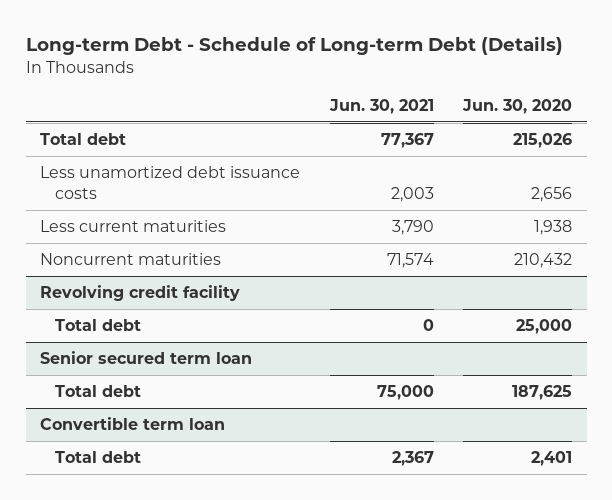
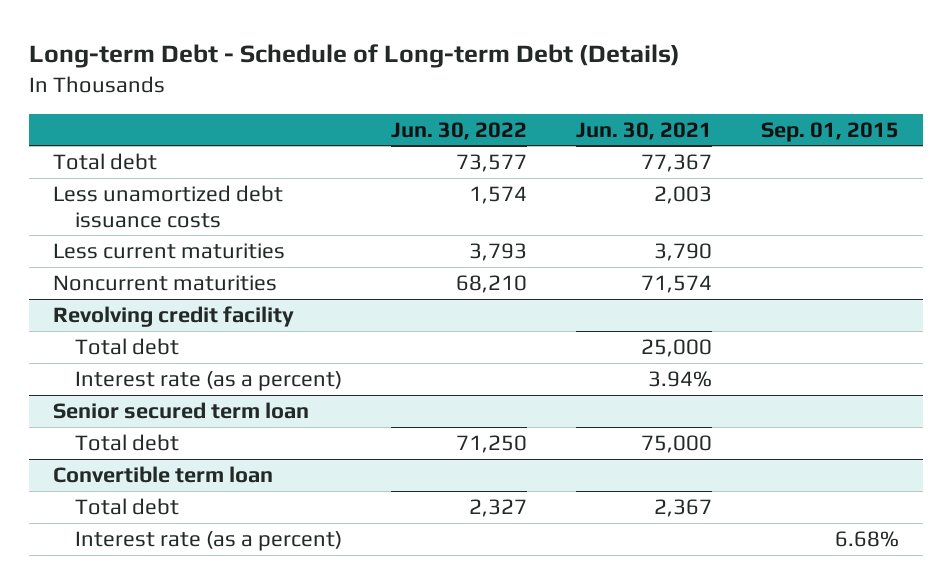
[461,98,572,114] Jun. 30, 2020 -> none
none -> [391,121,528,140] Jun. 30, 2022
none -> [760,121,899,142] Sep. 01, 2015
[422,319,434,332] 0 -> [640,338,712,357] 25,000
none -> [75,370,343,391] Interest rate (as a percent)
none -> [75,530,343,551] Interest rate (as a percent)

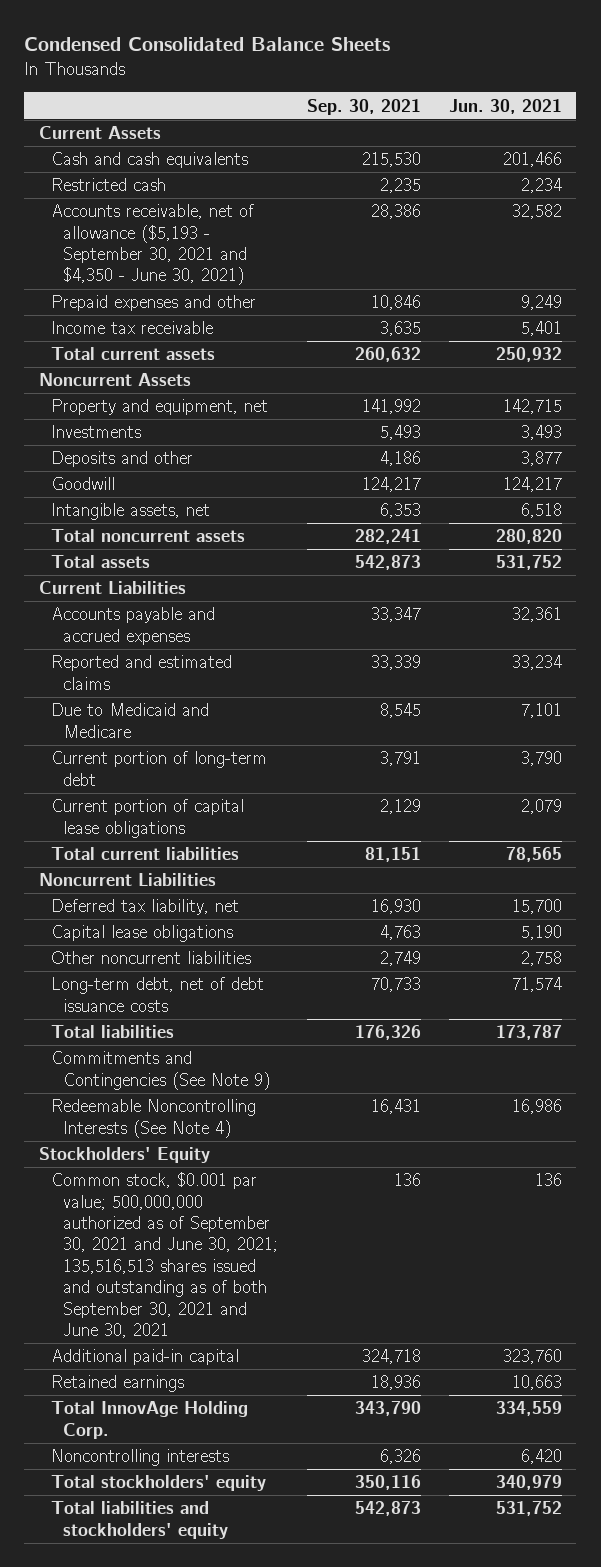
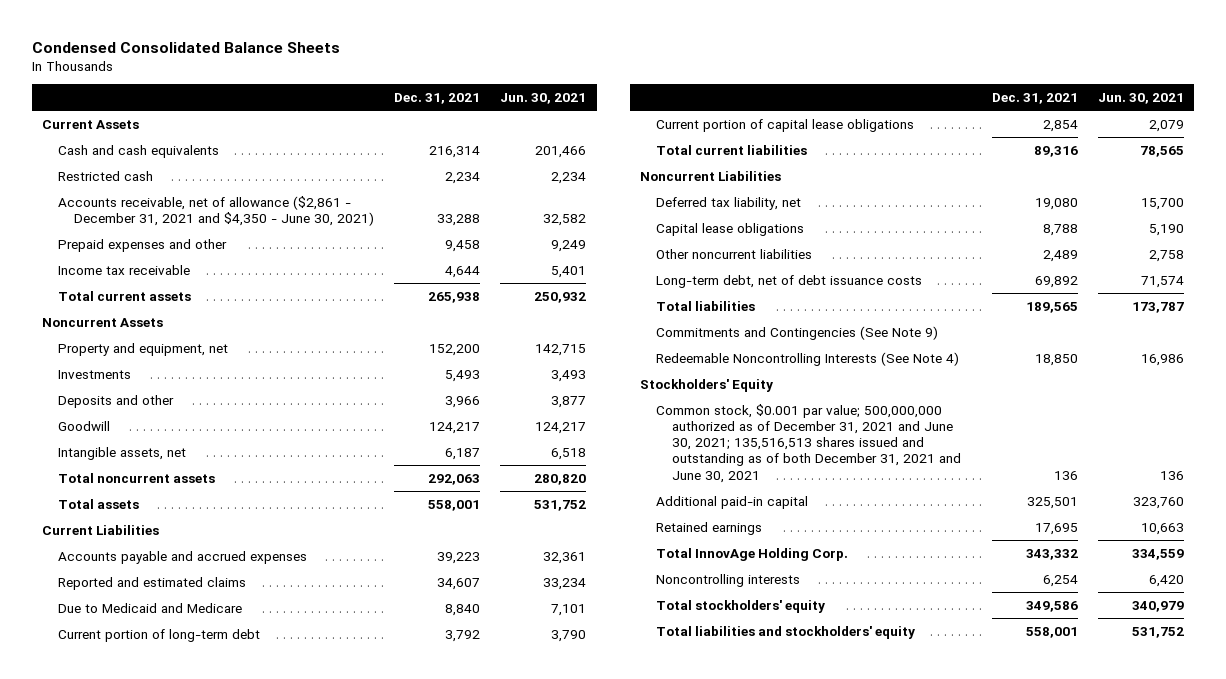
[306,98,421,115] Sep. 30, 2021 -> none
none -> [394,92,481,104] Dec. 31, 2021
[50,204,254,286] Accounts receivable, net of allowance ($5,193 - September 30, 2021 and $4,350 - June 30, 2021) -> [58,195,374,227] Accounts receivable, net of allowance ($2,861 - December 31, 2021 and $4,350 - June 30, 2021)
[50,1172,279,1339] Common stock, $0.001 par value; 500,000,000 authorized as of September 30, 2021 and June 30, 2021; 135,516,513 shares issued and outstanding as of both September 30, 2021 and June 30, 2021 -> [655,403,961,483] Common stock, $0.001 par value; 500,000,000 authorized as of December 31, 2021 and June 30, 2021; 135,516,513 shares issued and outstanding as of both December 31, 2021 and June 30, 2021

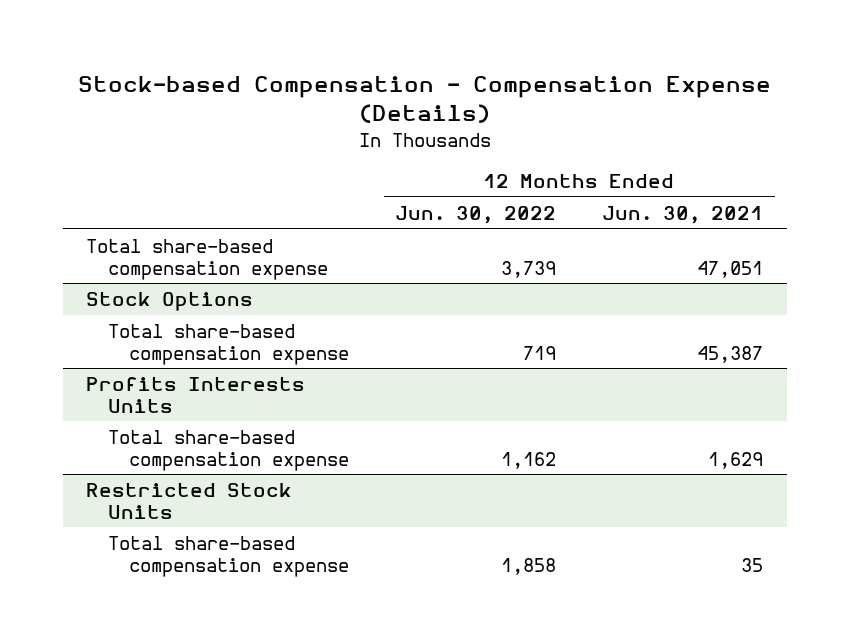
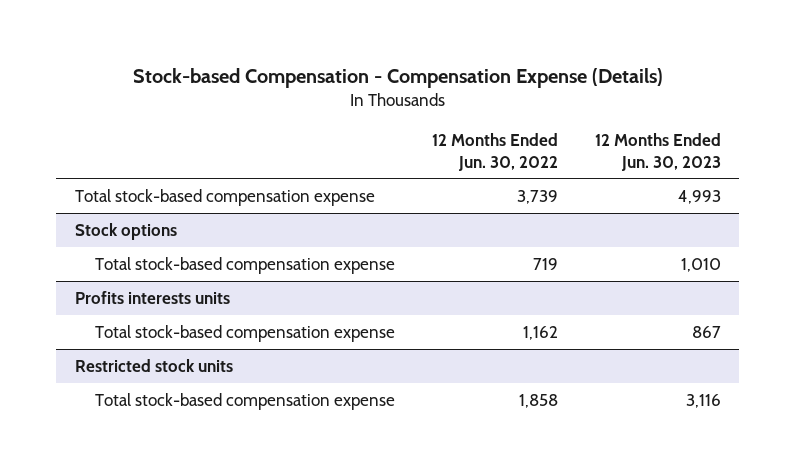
[602,205,764,224] Jun. 30, 2021 -> none
none -> [594,133,721,171] 12 Months Ended Jun. 30, 2023
[86,238,328,280] Total share-based compensation expense -> [74,188,375,206] Total stock-based compensation expense
[86,291,254,311] Stock Options -> [74,222,177,240] Stock options
[107,323,350,365] Total share-based compensation expense -> [95,256,396,274] Total stock-based compensation expense
[86,376,306,413] Profits Interests Units -> [74,290,230,304] Profits interests units
[107,429,350,471] Total share-based compensation expense -> [95,324,396,342] Total stock-based compensation expense
[86,482,293,519] Restricted Stock Units -> [74,358,233,372] Restricted stock units
[107,535,350,577] Total share-based compensation expense -> [95,392,396,410] Total stock-based compensation expense

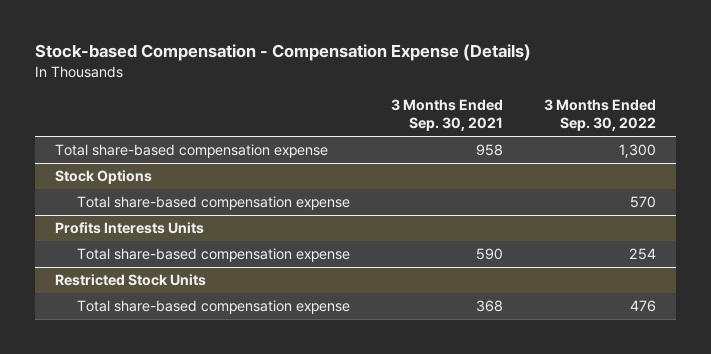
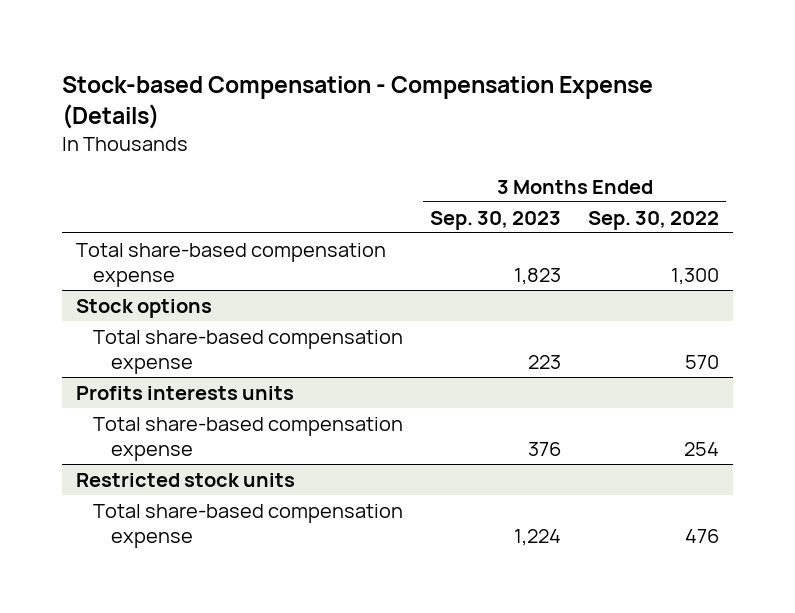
[390,98,503,132] 3 Months Ended Sep. 30, 2021 -> none
none -> [430,210,562,230] Sep. 30, 2023
[55,170,153,185] Stock Options -> [75,298,212,318] Stock options
[55,222,205,235] Profits Interests Units -> [75,385,294,400] Profits interests units
[55,274,207,287] Restricted Stock Units -> [75,472,295,487] Restricted stock units

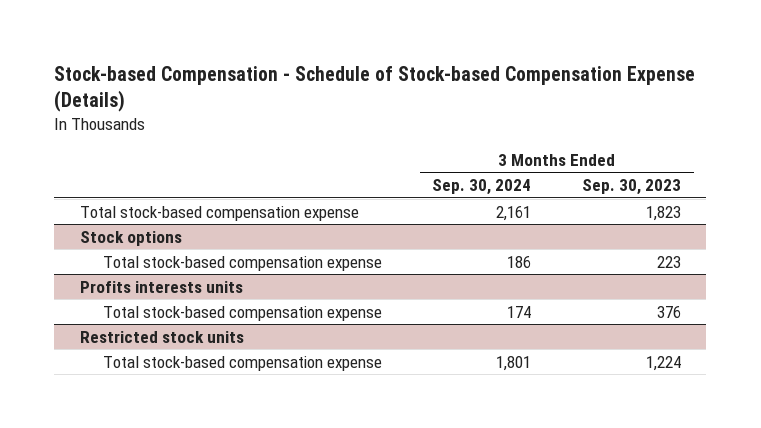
[61,75,653,129] Stock-based Compensation - Compensation Expense (Details) -> [54,65,696,113] Stock-based Compensation - Schedule of Stock-based Compensation Expense (Details)
[588,210,720,230] Sep. 30, 2022 -> none
none -> [432,179,532,196] Sep. 30, 2024
[75,242,386,287] Total share-based compensation expense -> [79,205,359,221] Total stock-based compensation expense
[93,329,404,374] Total share-based compensation expense -> [102,255,382,271] Total stock-based compensation expense
[93,416,404,461] Total share-based compensation expense -> [102,305,382,321] Total stock-based compensation expense
[93,503,404,548] Total share-based compensation expense -> [102,355,382,371] Total stock-based compensation expense

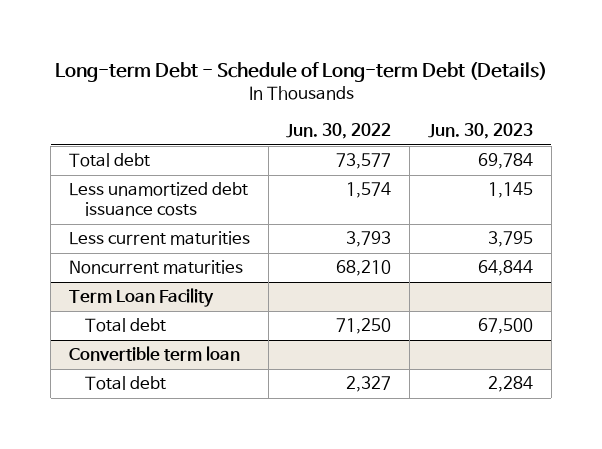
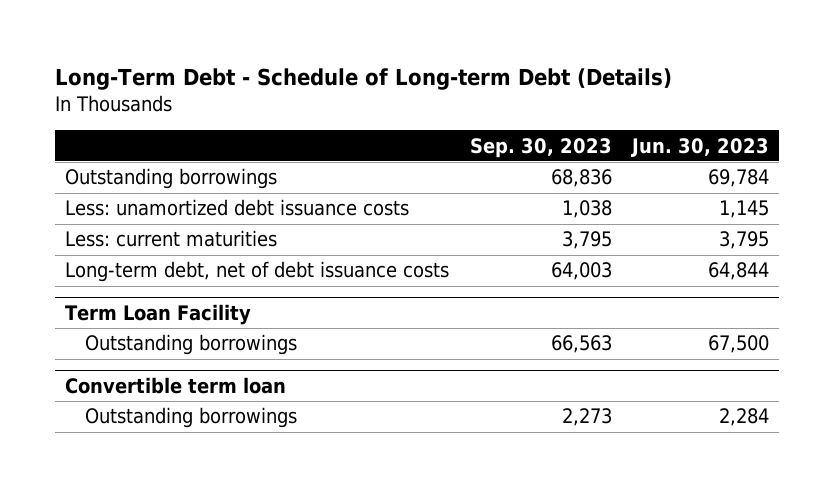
[54,61,547,82] Long-term Debt - Schedule of Long-term Debt (Details) -> [55,67,673,90] Long-Term Debt - Schedule of Long-term Debt (Details)
[286,123,392,140] Jun. 30, 2022 -> none
none -> [469,137,612,158] Sep. 30, 2023
[68,153,150,168] Total debt -> [65,168,278,190] Outstanding borrowings
[68,182,248,217] Less unamortized debt issuance costs -> [65,199,410,217] Less: unamortized debt issuance costs
[68,231,250,246] Less current maturities -> [65,230,278,248] Less: current maturities
[68,260,243,275] Noncurrent maturities -> [65,261,450,283] Long-term debt, net of debt issuance costs
[85,318,167,333] Total debt -> [84,334,297,356] Outstanding borrowings
[85,376,167,391] Total debt -> [84,407,297,429] Outstanding borrowings

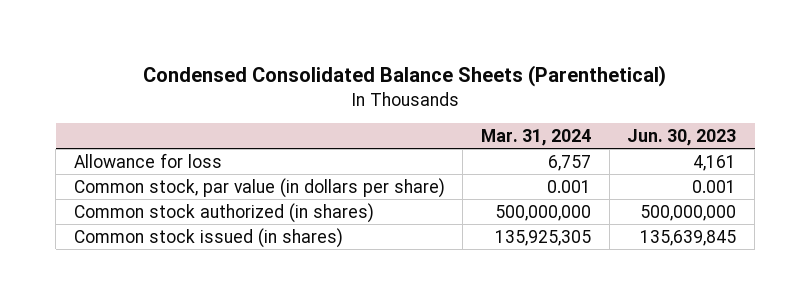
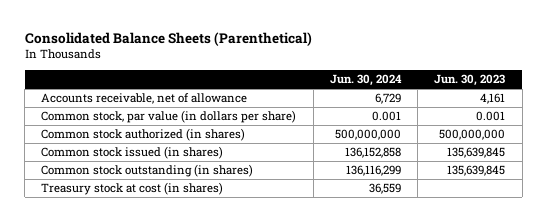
[143,65,667,88] Condensed Consolidated Balance Sheets (Parenthetical) -> [24,31,312,46] Consolidated Balance Sheets (Parenthetical)
[481,128,592,146] Mar. 31, 2024 -> none
none -> [329,74,402,87] Jun. 30, 2024
[73,152,222,168] Allowance for loss -> [41,93,248,105] Accounts receivable, net of allowance
none -> [41,164,254,178] Common stock outstanding (in shares)
none -> [41,182,224,196] Treasury stock at cost (in shares)

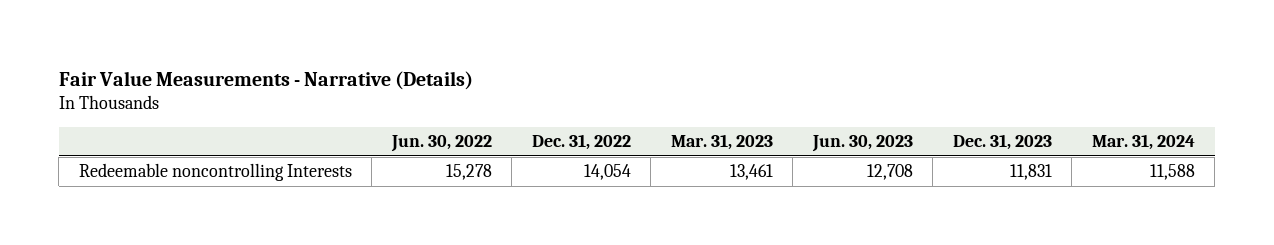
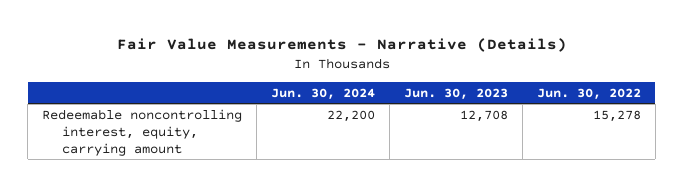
[531,134,631,151] Dec. 31, 2022 -> none
[670,134,773,151] Mar. 31, 2023 -> none
[952,134,1052,151] Dec. 31, 2023 -> none
[1091,134,1195,151] Mar. 31, 2024 -> none
none -> [271,87,376,100] Jun. 30, 2024
[78,163,352,182] Redeemable noncontrolling Interests -> [42,108,243,156] Redeemable noncontrolling interest, equity, carrying amount

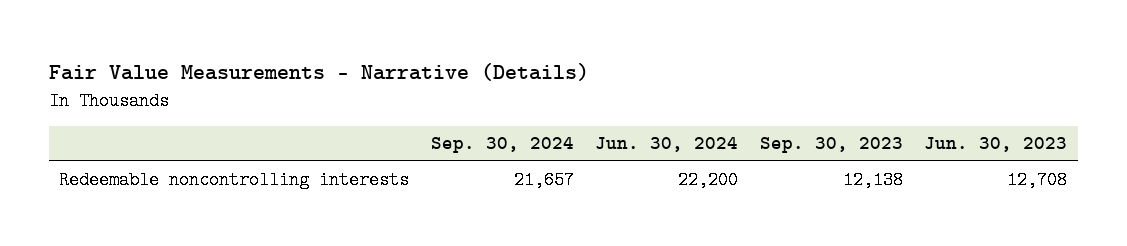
[536,87,641,100] Jun. 30, 2022 -> none
none -> [430,137,574,154] Sep. 30, 2024
none -> [759,137,903,154] Sep. 30, 2023
[42,108,243,156] Redeemable noncontrolling interest, equity, carrying amount -> [59,171,410,190] Redeemable noncontrolling interests

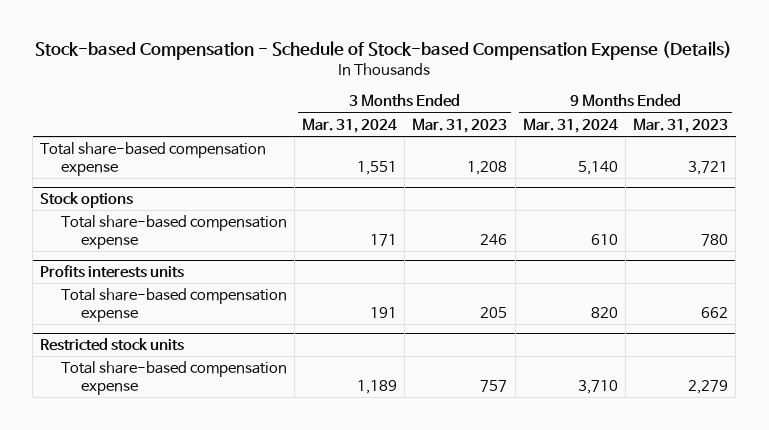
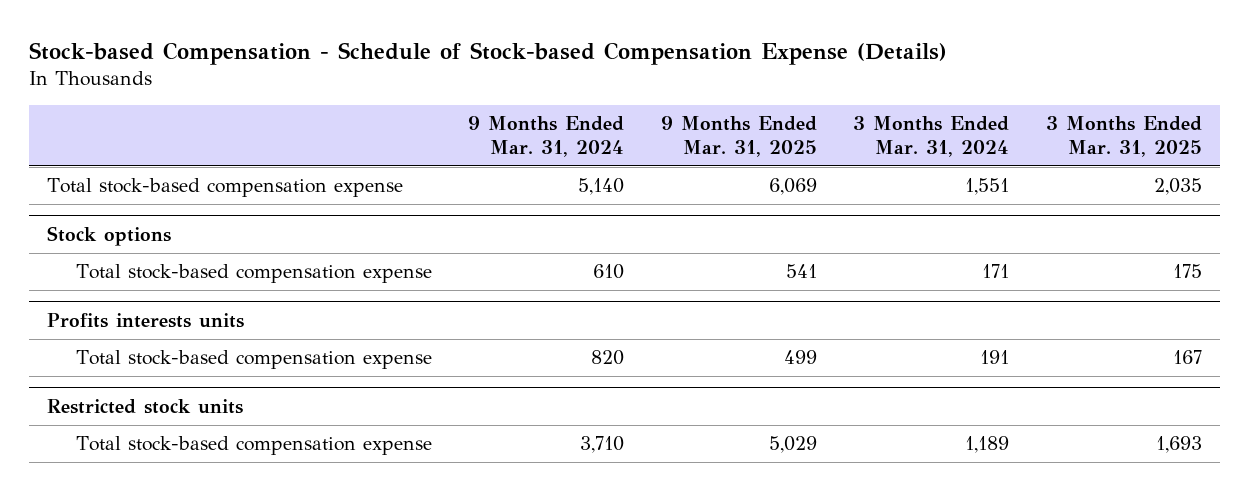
[412,117,508,133] Mar. 31, 2023 -> none
[633,117,729,133] Mar. 31, 2023 -> none
none -> [660,116,817,157] 9 Months Ended Mar. 31, 2025
none -> [1045,116,1202,157] 3 Months Ended Mar. 31, 2025
[40,141,267,177] Total share-based compensation expense -> [47,178,404,198] Total stock-based compensation expense
[60,214,287,250] Total share-based compensation expense -> [75,264,432,284] Total stock-based compensation expense
[60,287,287,323] Total share-based compensation expense -> [75,350,432,370] Total stock-based compensation expense
[60,360,287,396] Total share-based compensation expense -> [75,436,432,456] Total stock-based compensation expense

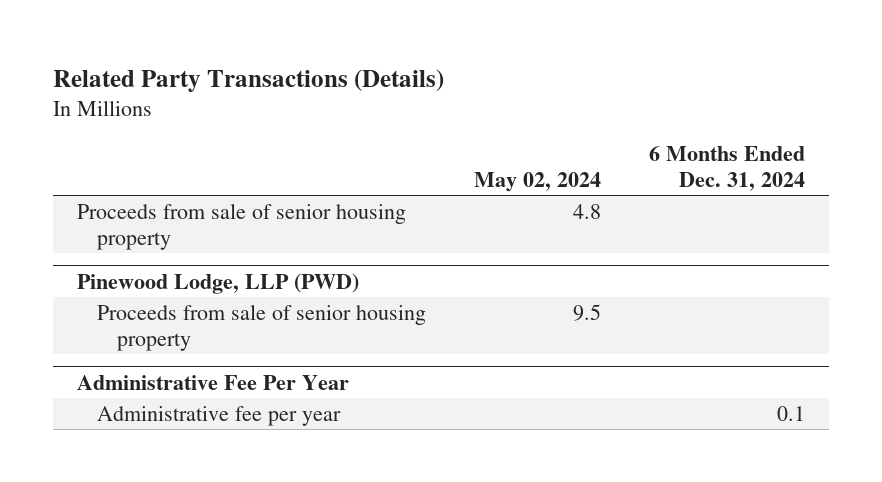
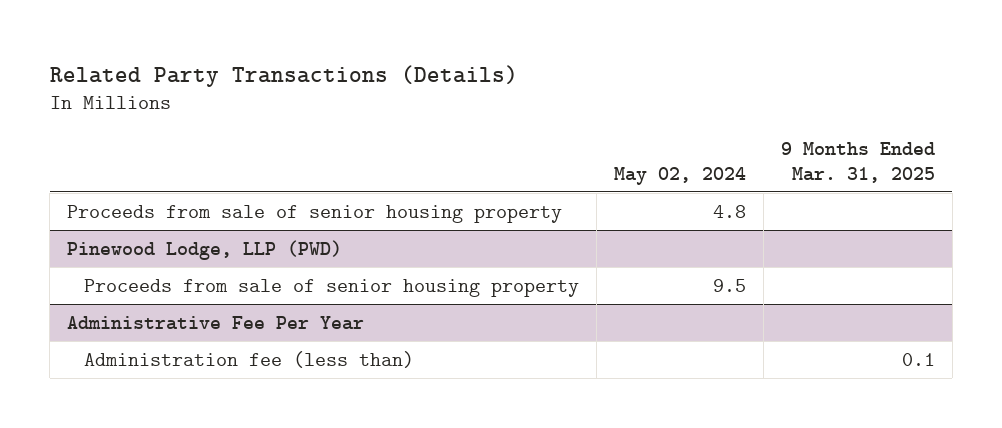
[649,145,806,191] 6 Months Ended Dec. 31, 2024 -> none
none -> [780,141,935,183] 9 Months Ended Mar. 31, 2025
[97,405,342,426] Administrative fee per year -> [84,350,415,368] Administration fee (less than)

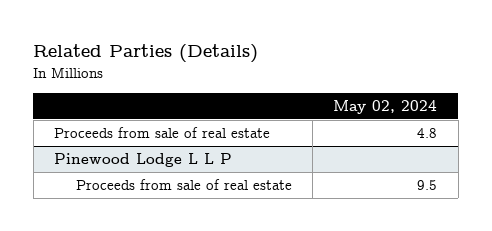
[49,64,518,87] Related Party Transactions (Details) -> [33,44,259,64] Related Parties (Details)
[780,141,935,183] 9 Months Ended Mar. 31, 2025 -> none
[66,315,364,330] Administrative Fee Per Year -> none
[84,350,415,368] Administration fee (less than) -> none
[66,204,562,223] Proceeds from sale of senior housing property -> [54,127,271,139] Proceeds from sale of real estate
[66,239,342,260] Pinewood Lodge, LLP (PWD) -> [54,153,233,168] Pinewood Lodge L L P
[84,278,580,297] Proceeds from sale of senior housing property -> [75,179,292,191] Proceeds from sale of real estate

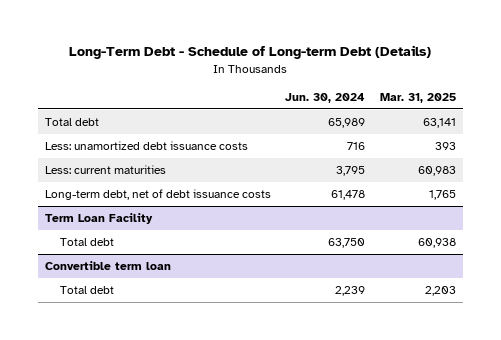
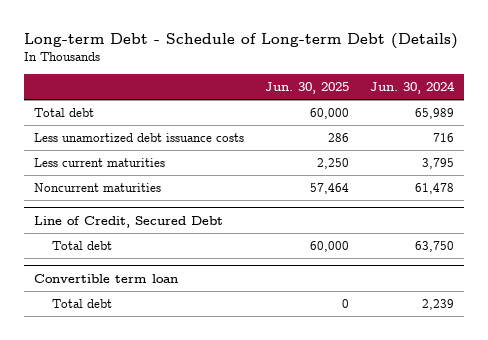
[69,45,432,60] Long-Term Debt - Schedule of Long-term Debt (Details) -> [23,32,458,49] Long-term Debt - Schedule of Long-term Debt (Details)
[379,92,456,103] Mar. 31, 2025 -> none
none -> [264,82,349,95] Jun. 30, 2025
[44,212,153,224] Term Loan Facility -> none
[44,140,248,150] Less: unamortized debt issuance costs -> [34,133,245,143] Less unamortized debt issuance costs
[44,164,166,174] Less: current maturities -> [34,158,166,168] Less current maturities
[44,188,271,200] Long-term debt, net of debt issuance costs -> [34,183,162,193] Noncurrent maturities
none -> [34,215,224,228] Line of Credit, Secured Debt

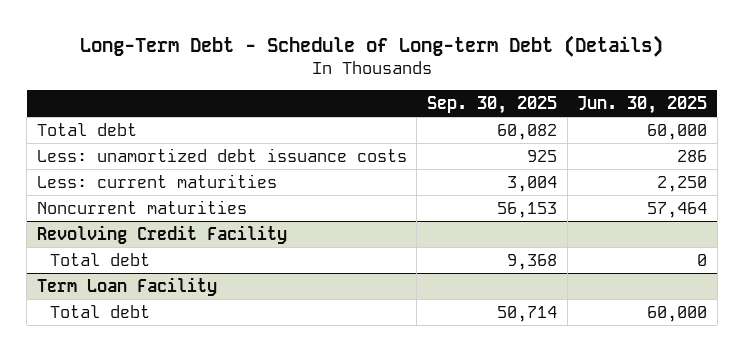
[23,32,458,49] Long-term Debt - Schedule of Long-term Debt (Details) -> [79,34,663,57] Long-Term Debt - Schedule of Long-term Debt (Details)
[369,81,455,95] Jun. 30, 2024 -> none
none -> [426,96,557,115] Sep. 30, 2025
[34,133,245,143] Less unamortized debt issuance costs -> [36,147,407,162] Less: unamortized debt issuance costs
[34,158,166,168] Less current maturities -> [36,173,277,188] Less: current maturities
[34,215,224,228] Line of Credit, Secured Debt -> none
[52,241,113,251] Total debt -> none
[34,273,179,283] Convertible term loan -> none
none -> [36,224,287,244] Revolving Credit Facility
none -> [36,276,217,296] Term Loan Facility
none -> [50,304,151,318] Total debt

